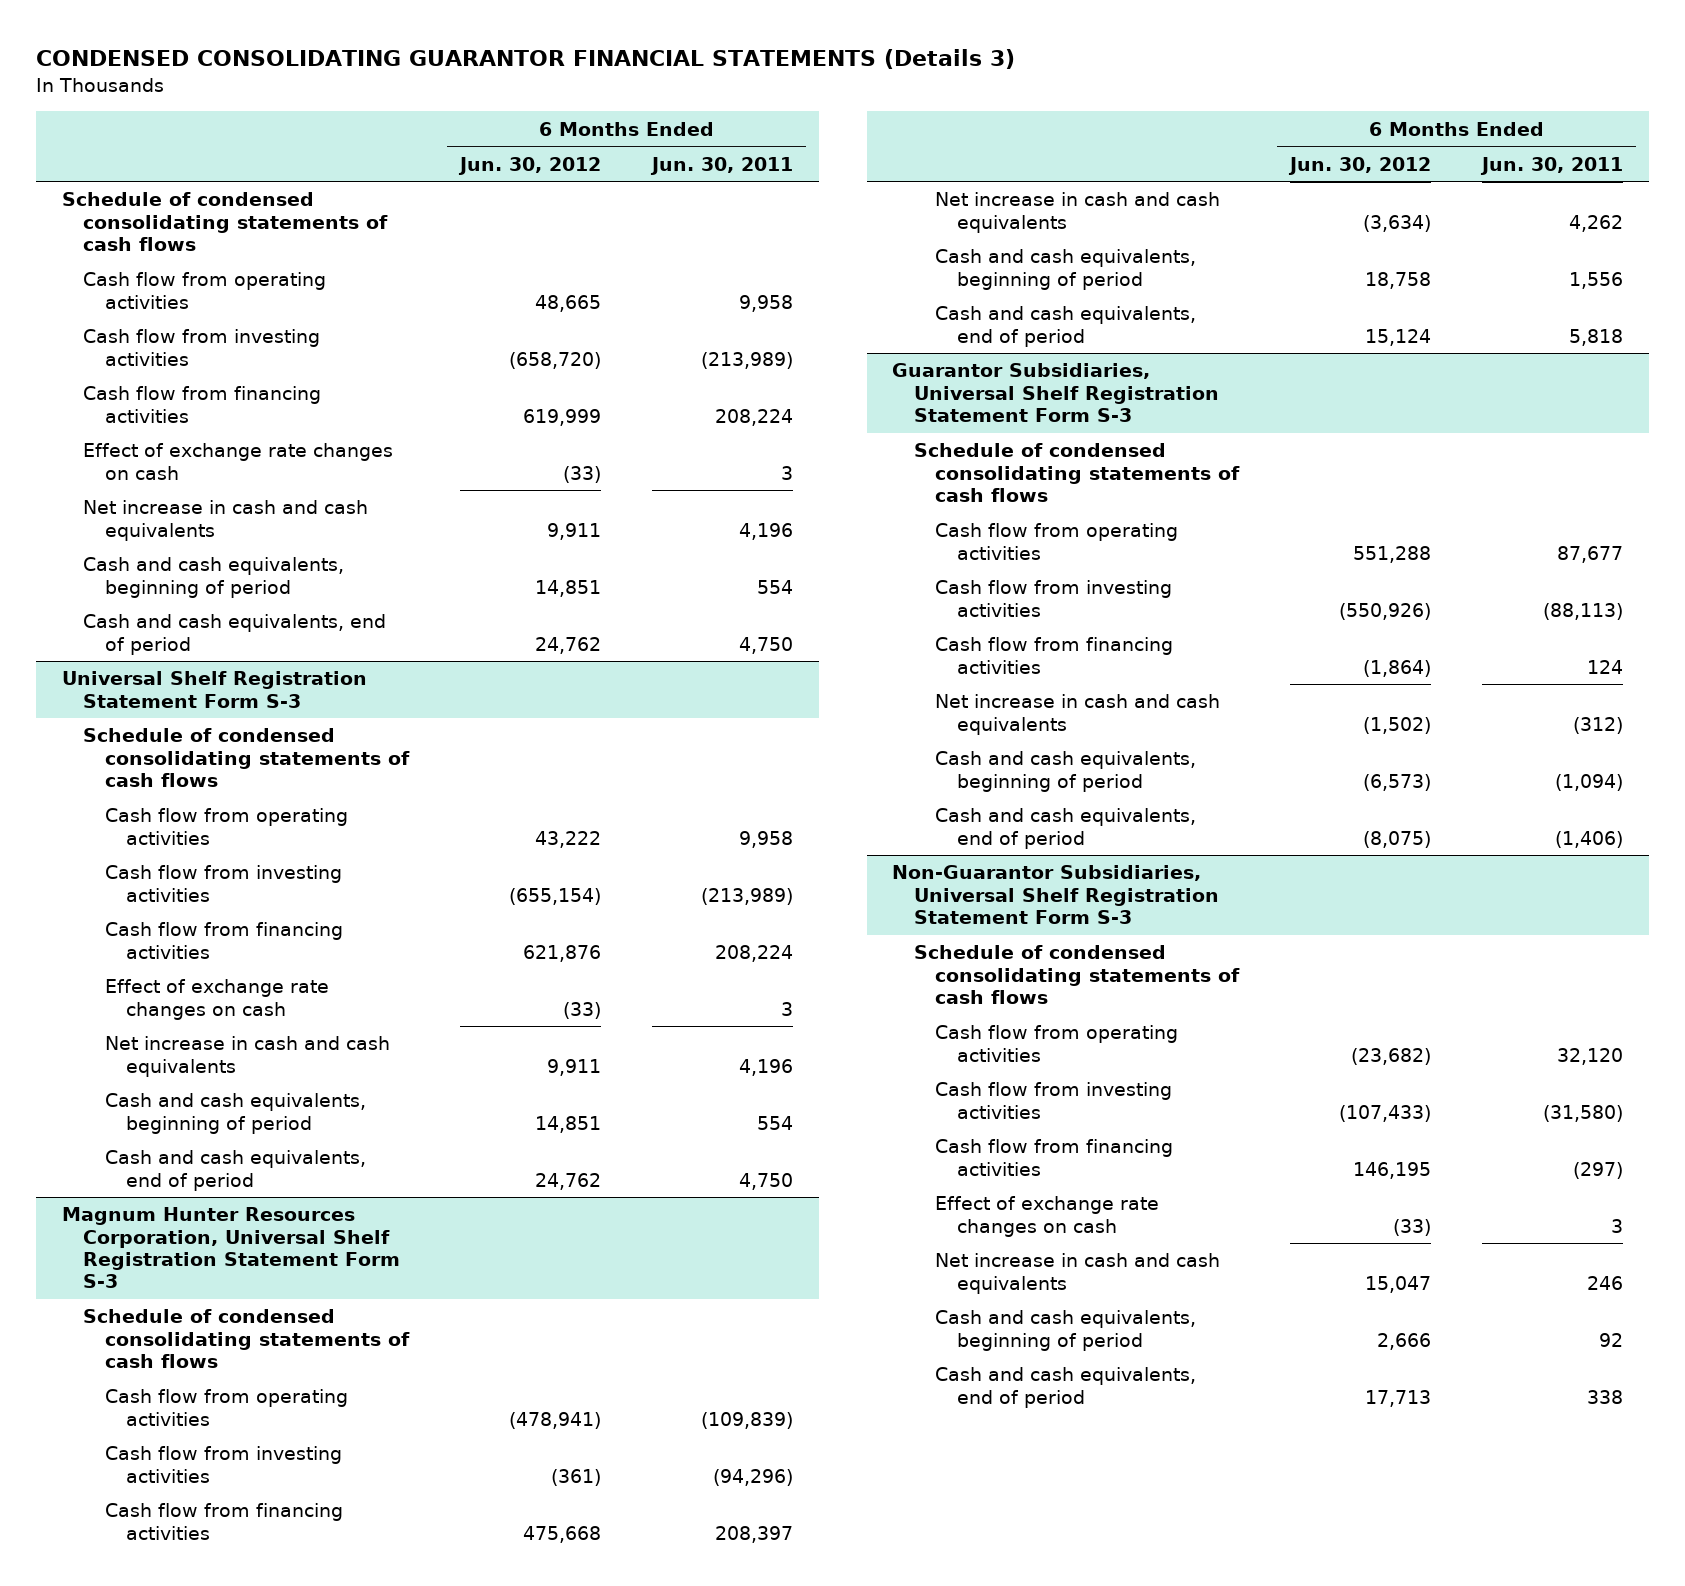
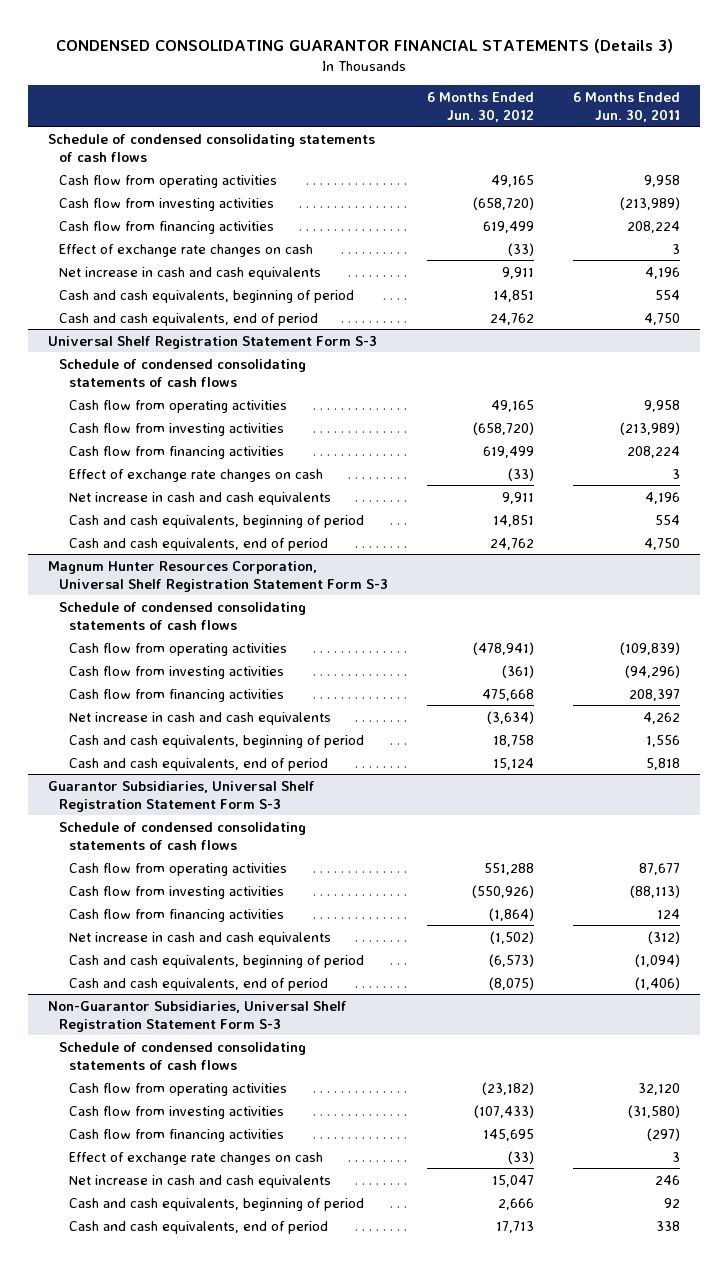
[535,294,602,312] 48,665 -> [490,174,534,187] 49,165
[523,408,602,426] 619,999 -> [482,220,534,233] 619,499
[535,830,602,848] 43,222 -> [490,399,534,412] 49,165
[509,887,602,905] (655,154) -> [472,421,534,435] (658,720)
[523,944,602,962] 621,876 -> [482,445,534,458] 619,499
[1351,1047,1432,1065] (23,682) -> [481,1081,534,1095] (23,182)
[1353,1161,1432,1179] 146,195 -> [482,1128,534,1141] 145,695

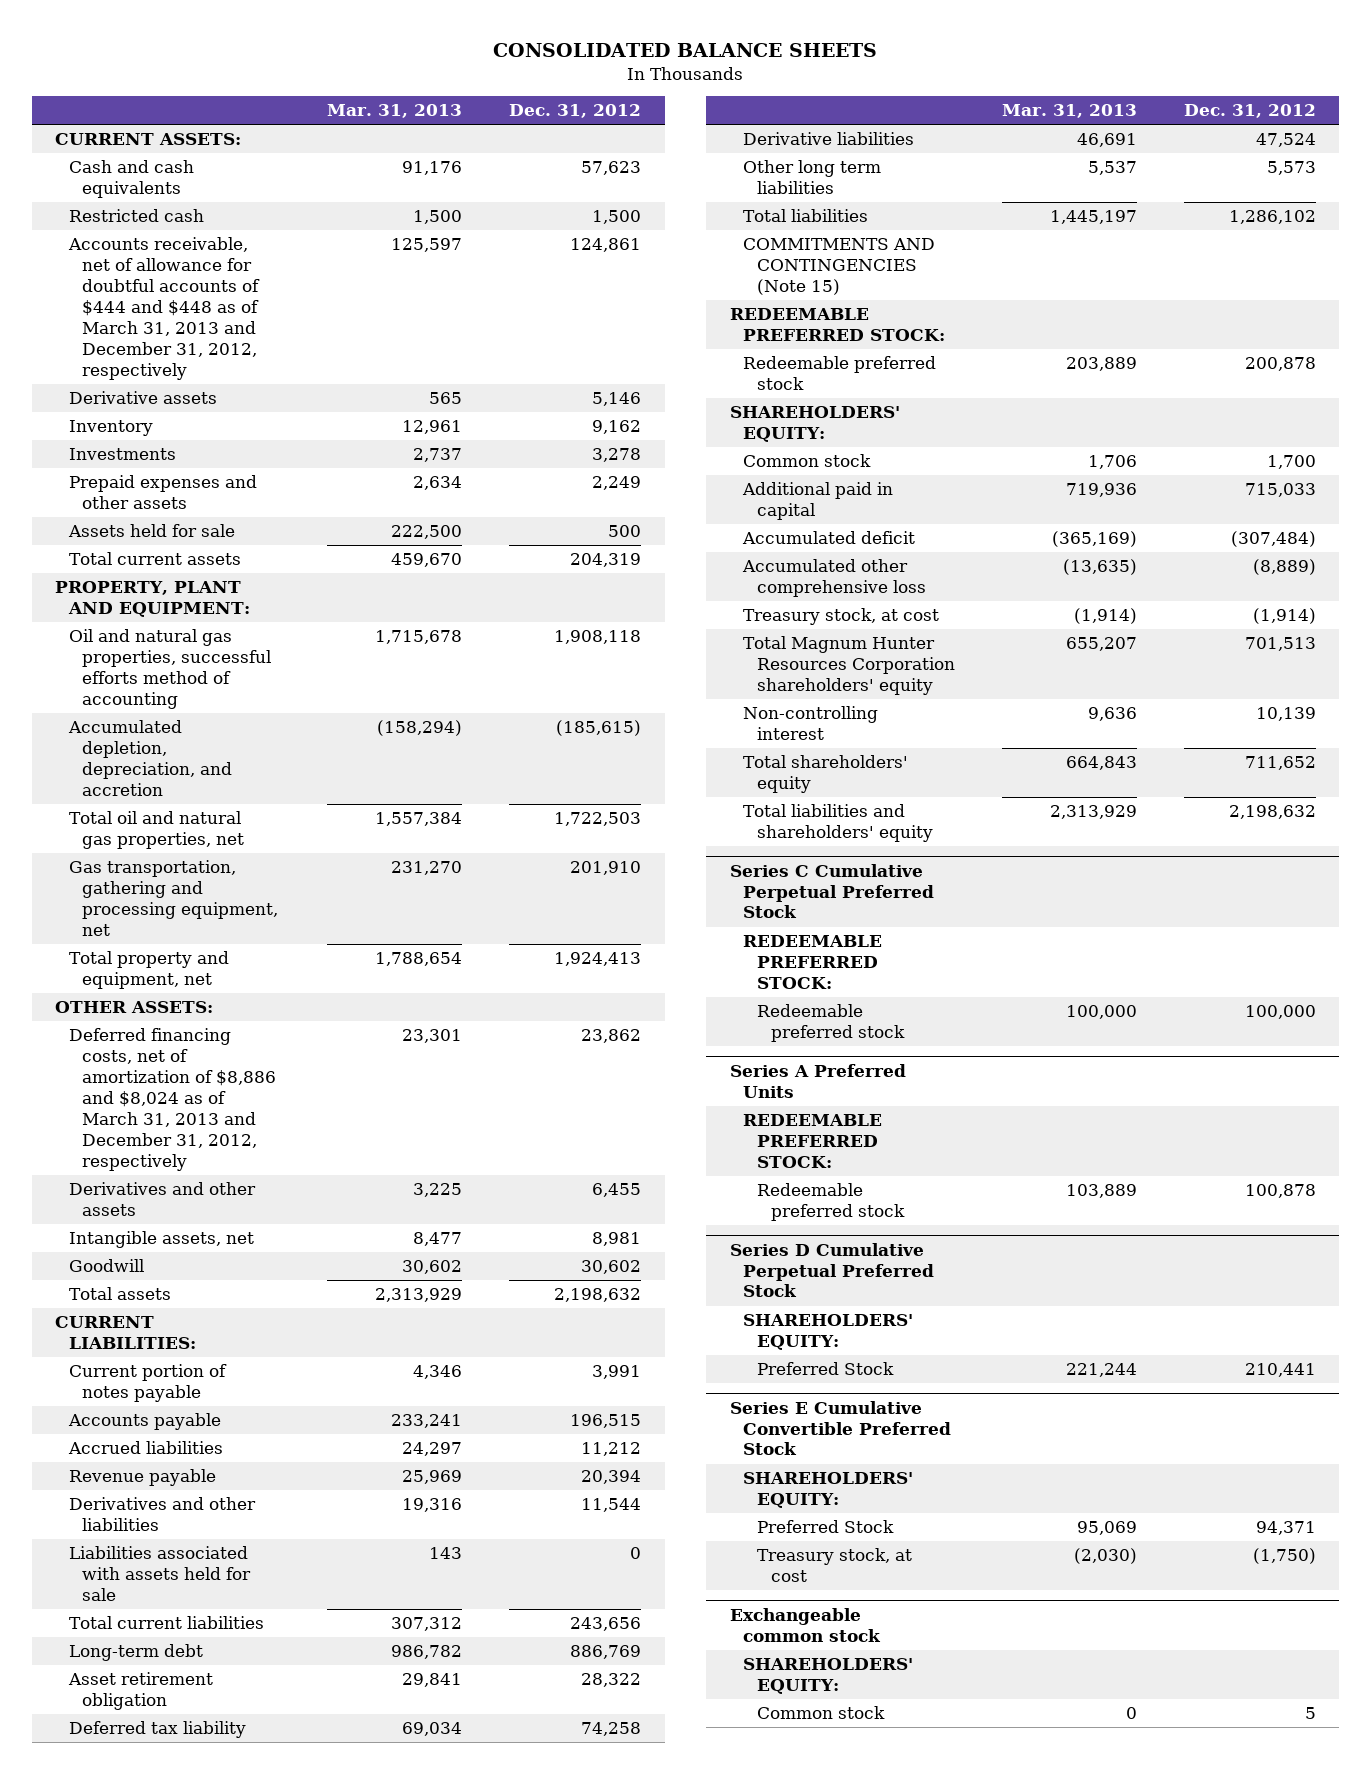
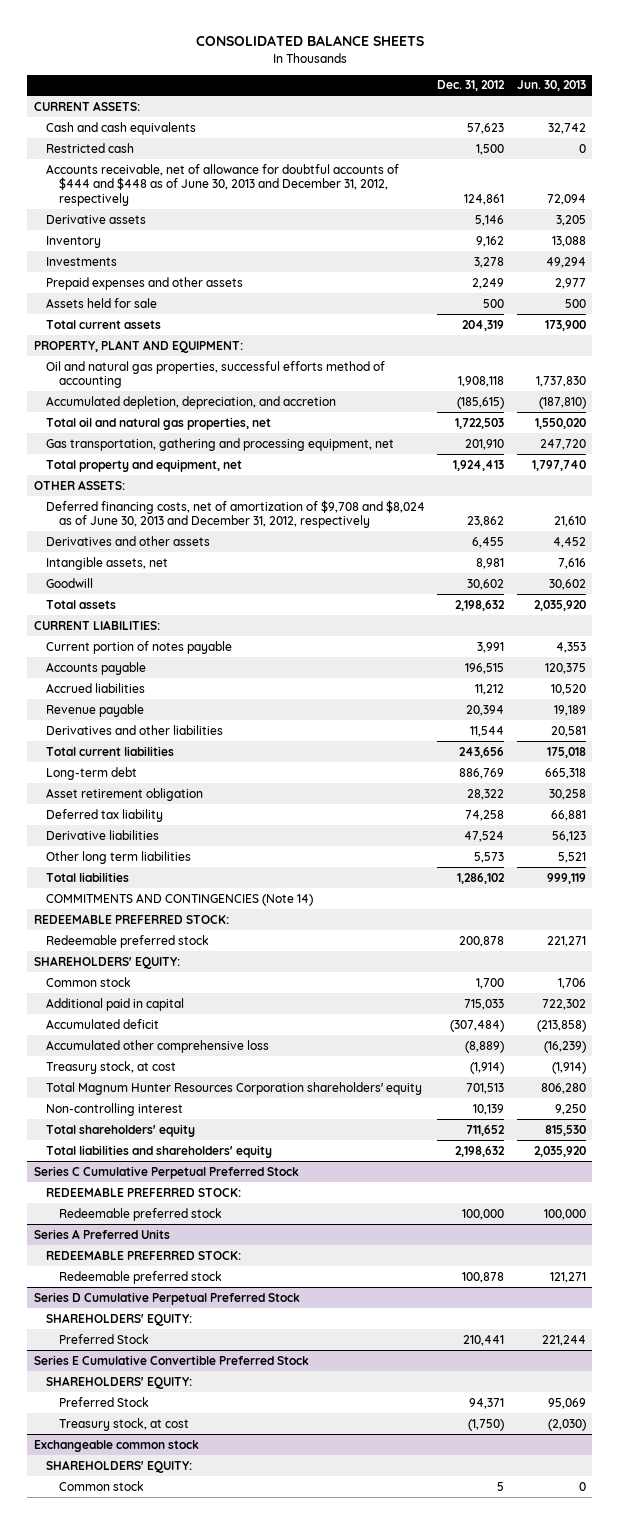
[327,104,463,119] Mar. 31, 2013 -> none
none -> [516,80,586,92] Jun. 30, 2013
[67,237,261,380] Accounts receivable, net of allowance for doubtful accounts of $444 and $448 as of March 31, 2013 and December 31, 2012, respectively -> [46,163,400,206] Accounts receivable, net of allowance for doubtful accounts of $444 and $448 as of June 30, 2013 and December 31, 2012, respectively
[68,1028,277,1171] Deferred financing costs, net of amortization of $8,886 and $8,024 as of March 31, 2013 and December 31, 2012, respectively -> [46,499,426,529] Deferred financing costs, net of amortization of $9,708 and $8,024 as of June 30, 2013 and December 31, 2012, respectively
[68,1546,252,1601] Liabilities associated with assets held for sale -> none
[743,238,936,295] COMMITMENTS AND CONTINGENCIES (Note 15) -> [46,892,314,906] COMMITMENTS AND CONTINGENCIES (Note 14)

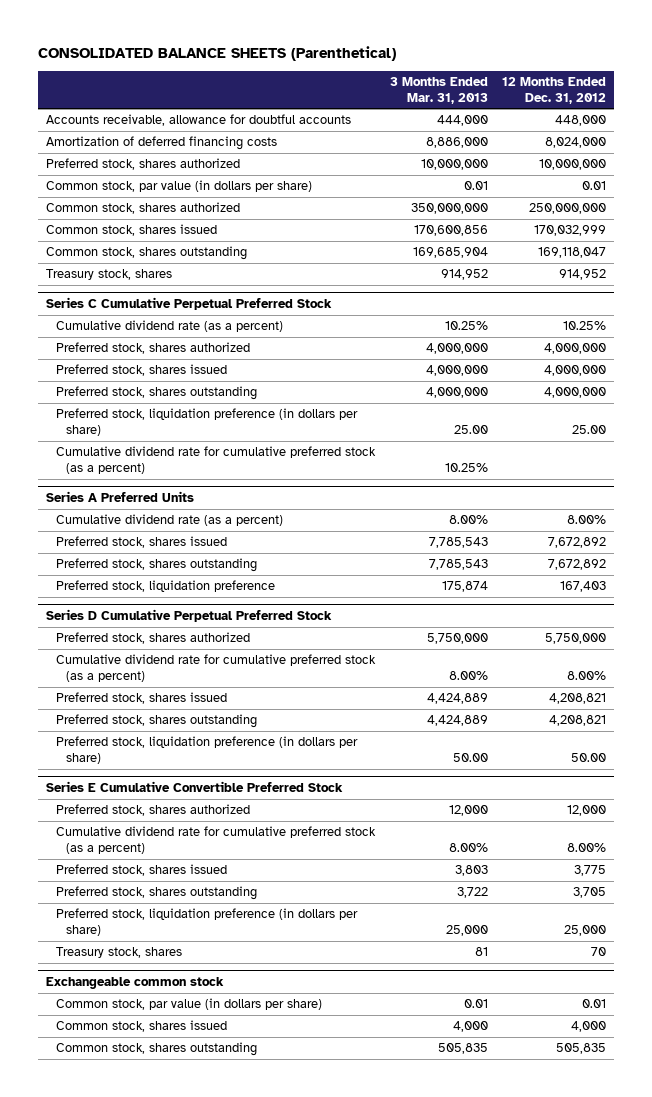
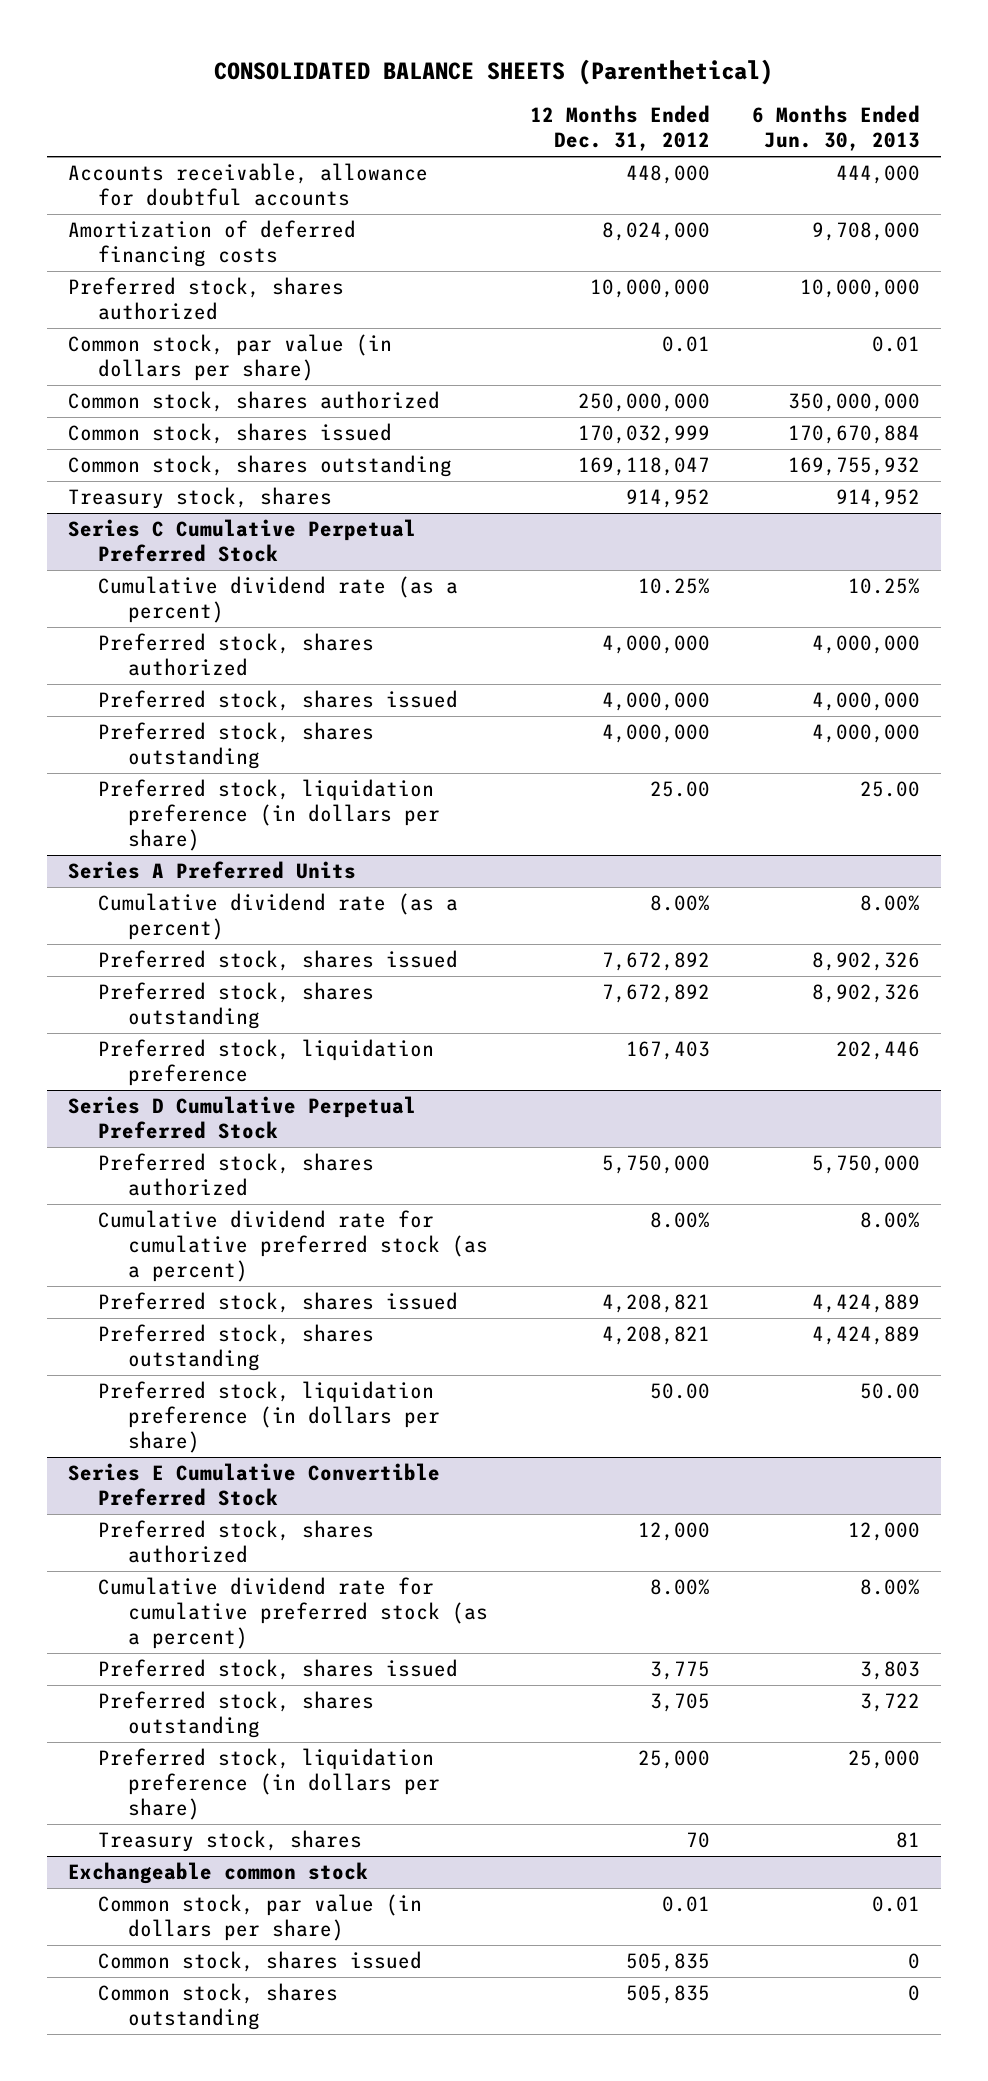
[389,77,488,104] 3 Months Ended Mar. 31, 2013 -> none
none -> [751,105,920,152] 6 Months Ended Jun. 30, 2013
[55,446,376,475] Cumulative dividend rate for cumulative preferred stock (as a percent) -> none
[571,1021,607,1033] 4,000 -> [626,1953,711,1973] 505,835

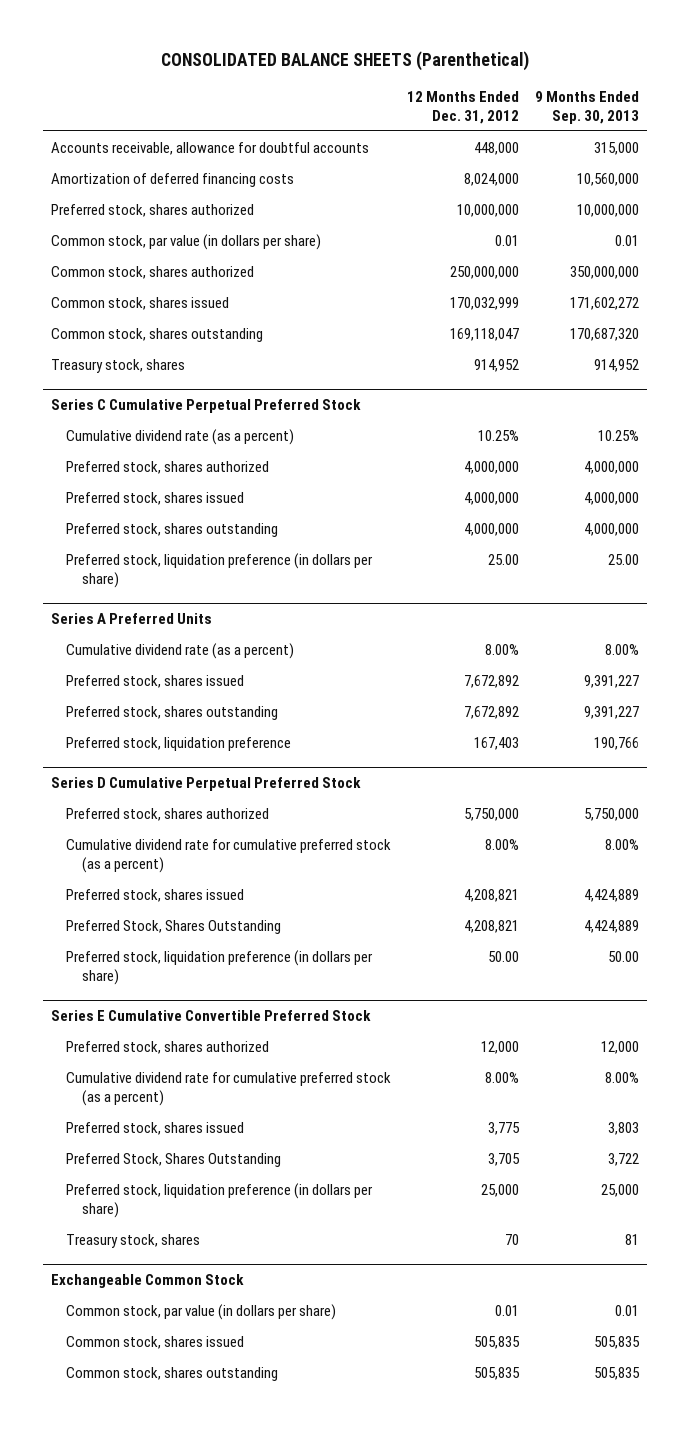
[751,105,920,152] 6 Months Ended Jun. 30, 2013 -> none
none -> [535,90,640,124] 9 Months Ended Sep. 30, 2013
[98,1324,375,1372] Preferred stock, shares outstanding -> [66,919,282,934] Preferred Stock, Shares Outstanding
[98,1691,375,1739] Preferred stock, shares outstanding -> [66,1152,282,1167] Preferred Stock, Shares Outstanding
[68,1862,369,1885] Exchangeable common stock -> [50,1274,244,1289] Exchangeable Common Stock

